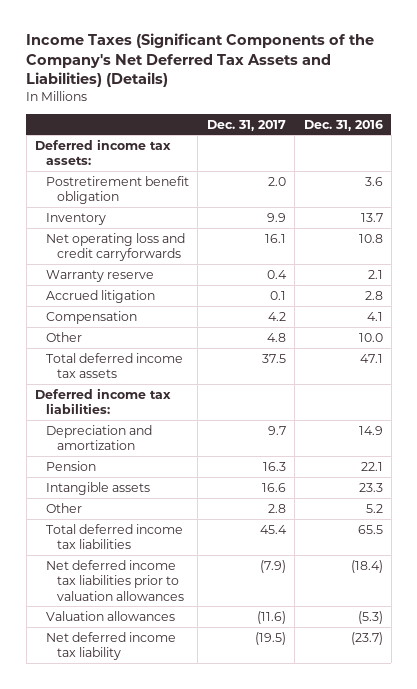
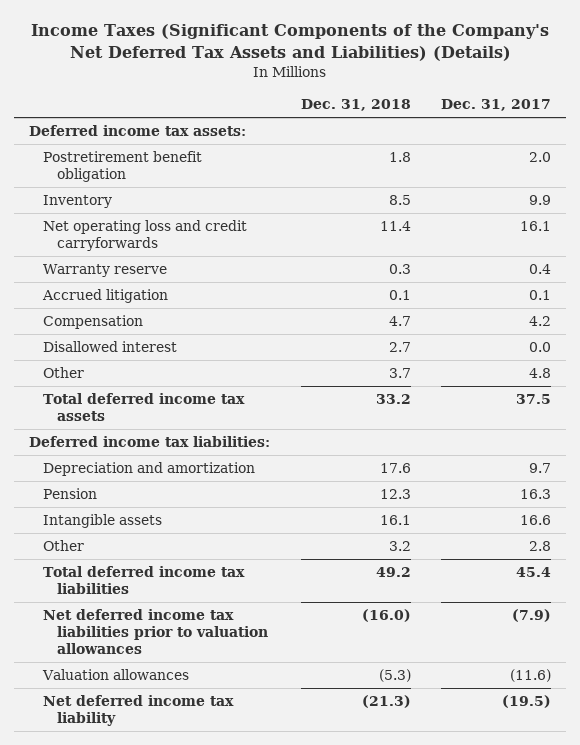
[303,119,383,131] Dec. 31, 2016 -> none
none -> [300,99,411,112] Dec. 31, 2018
none -> [43,341,178,353] Disallowed interest

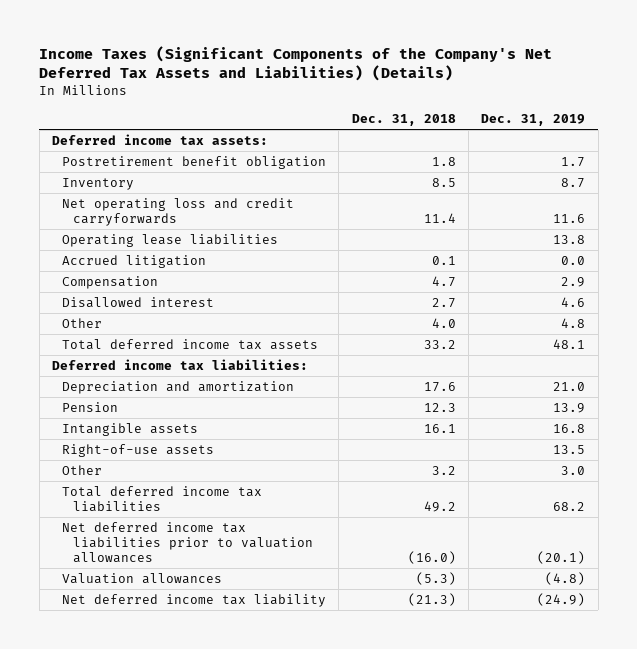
[440,99,551,112] Dec. 31, 2017 -> none
none -> [481,113,586,126] Dec. 31, 2019
[43,264,168,278] Warranty reserve -> none
none -> [62,233,279,247] Operating lease liabilities
[388,368,411,379] 3.7 -> [431,317,456,328] 4.0
none -> [62,443,215,457] Right-of-use assets

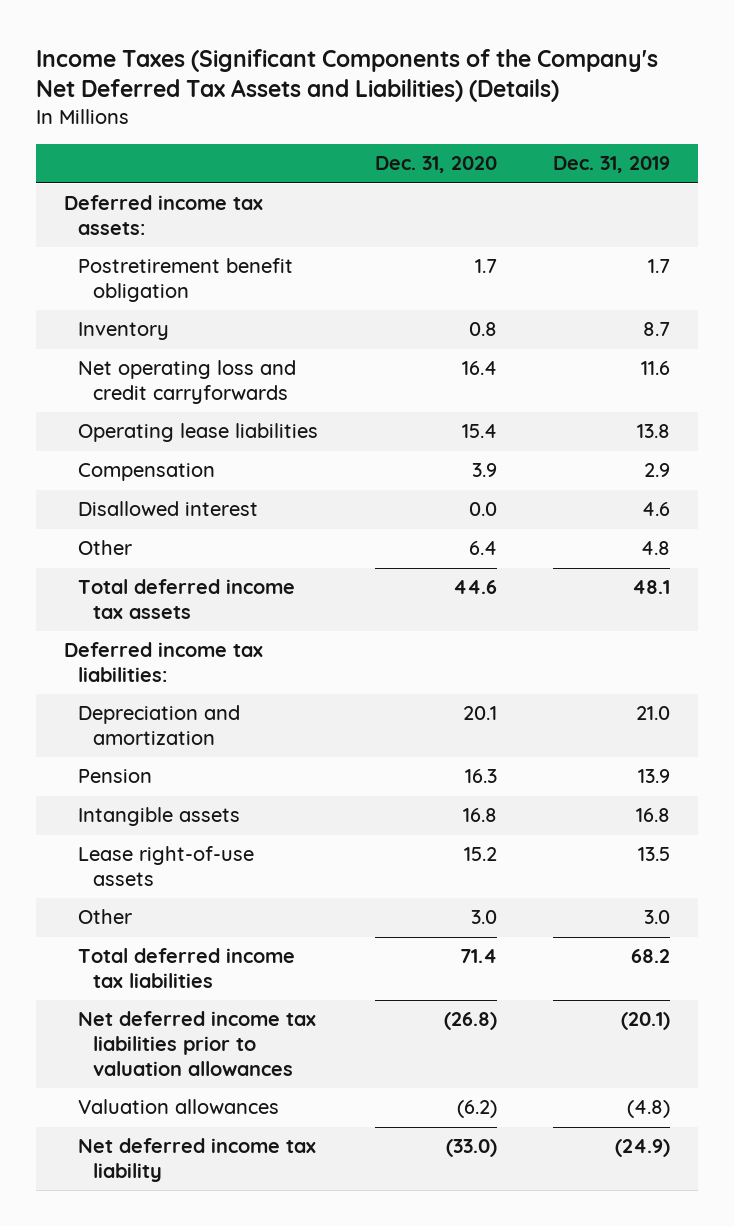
[351,113,456,126] Dec. 31, 2018 -> none
none -> [374,156,497,174] Dec. 31, 2020
[62,254,207,268] Accrued litigation -> none
[62,443,215,457] Right-of-use assets -> [78,846,255,887] Lease right-of-use assets

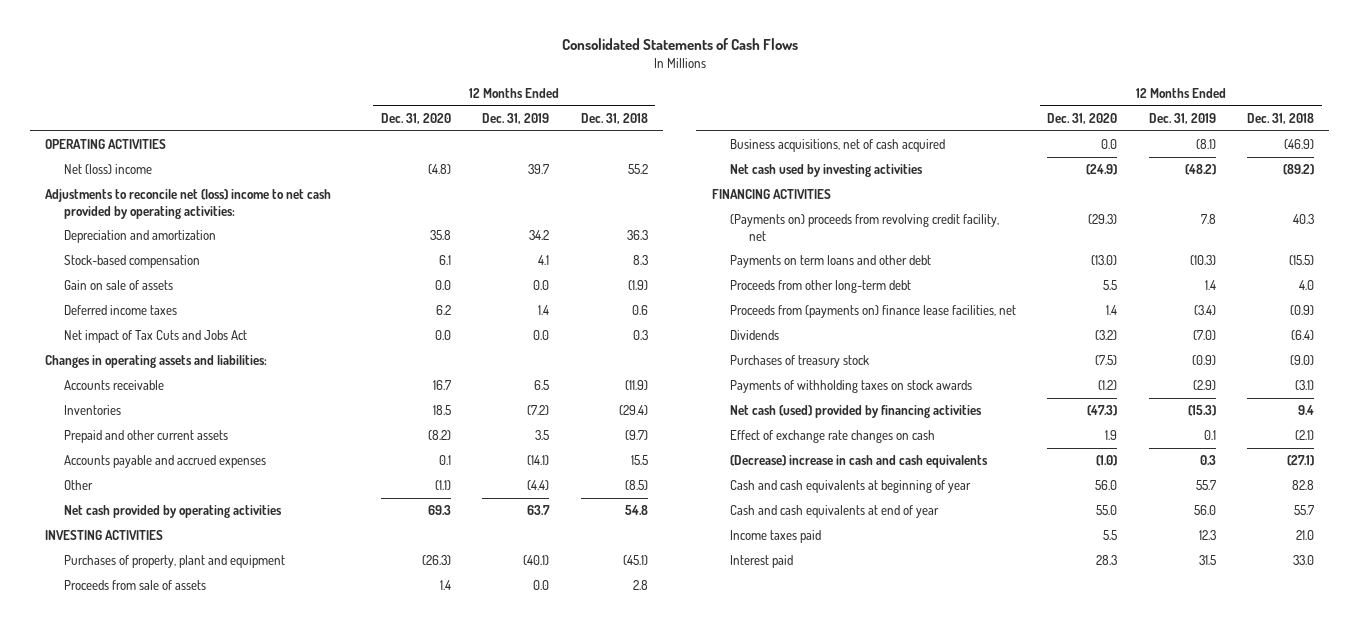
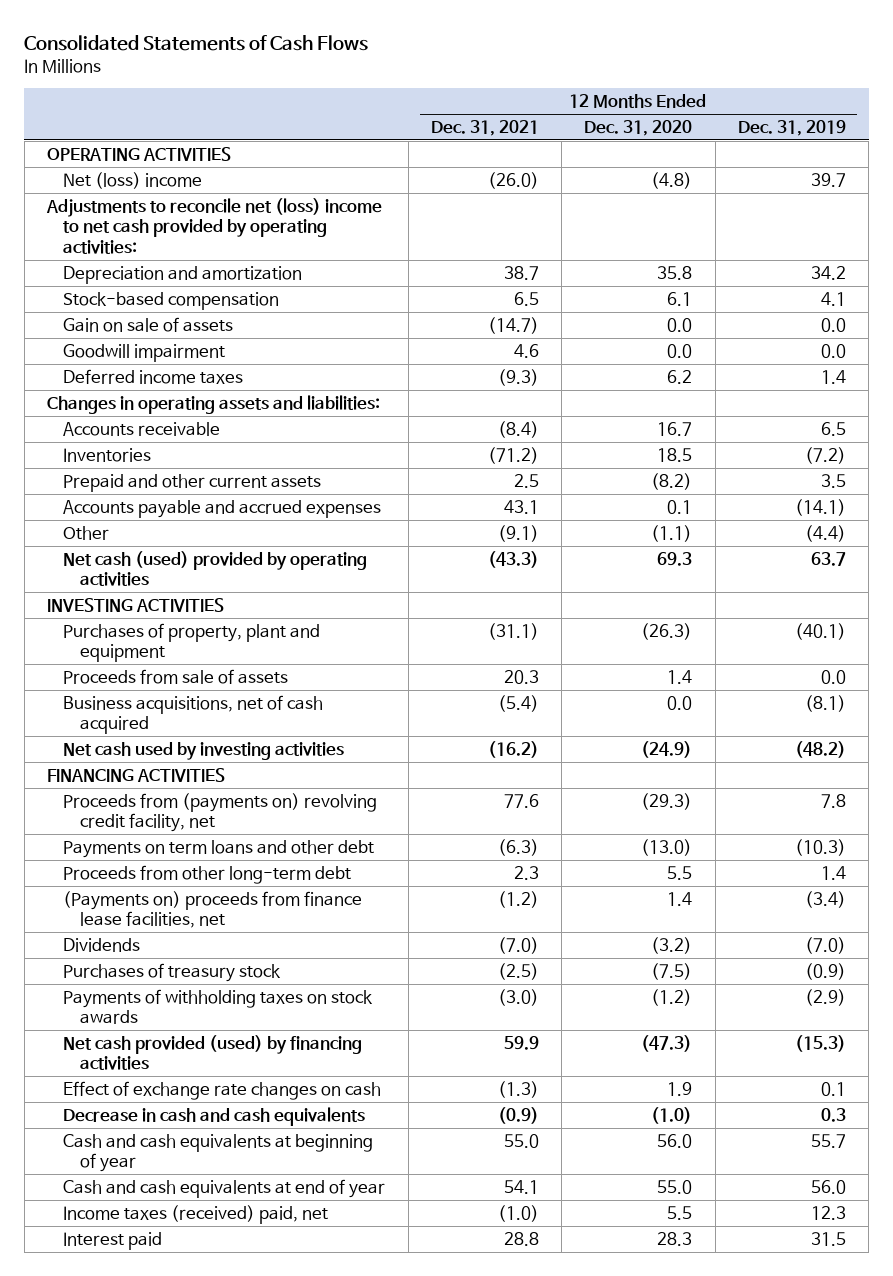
[580,113,648,125] Dec. 31, 2018 -> none
none -> [430,119,539,136] Dec. 31, 2021
none -> [63,343,226,362] Goodwill impairment
[64,330,248,344] Net impact of Tax Cuts and Jobs Act -> none
[64,505,283,519] Net cash provided by operating activities -> [63,550,368,587] Net cash (used) provided by operating activities
[730,214,1000,241] (Payments on) proceeds from revolving credit facility, net -> [63,792,378,833] Proceeds from (payments on) revolving credit facility, net
[730,305,1017,319] Proceeds from (payments on) finance lease facilities, net -> [63,890,363,929] (Payments on) proceeds from finance lease facilities, net
[730,405,983,419] Net cash (used) provided by financing activities -> [63,1034,363,1071] Net cash provided (used) by financing activities
[730,455,989,469] (Decrease) increase in cash and cash equivalents -> [63,1106,366,1126] Decrease in cash and cash equivalents
[730,530,822,544] Income taxes paid -> [63,1204,329,1224] Income taxes (received) paid, net

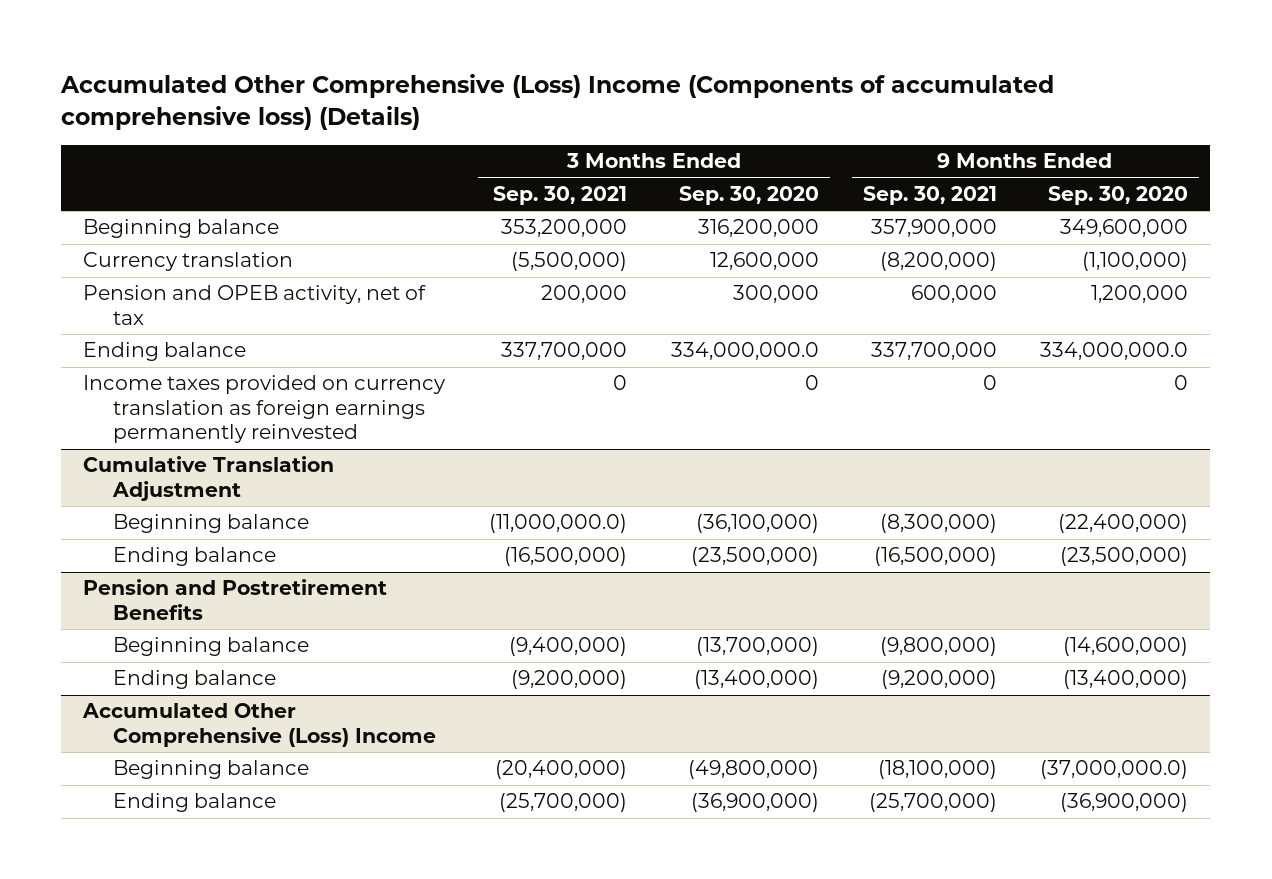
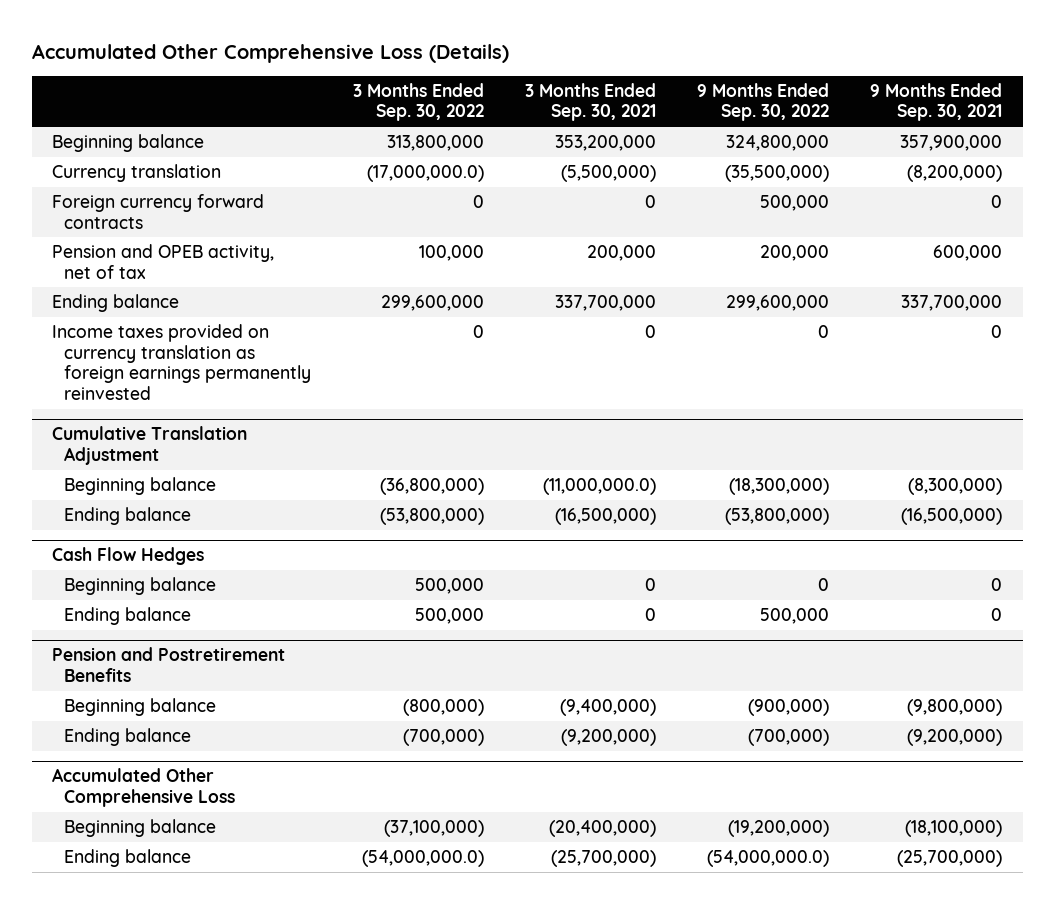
[60,74,1055,130] Accumulated Other Comprehensive (Loss) Income (Components of accumulated comprehensive loss) (Details) -> [31,43,509,63] Accumulated Other Comprehensive Loss (Details)
[678,186,819,206] Sep. 30, 2020 -> none
[1048,186,1189,206] Sep. 30, 2020 -> none
none -> [352,82,484,122] 3 Months Ended Sep. 30, 2022
none -> [697,82,830,122] 9 Months Ended Sep. 30, 2022
none -> [52,193,265,229] Foreign currency forward contracts
none -> [52,547,205,566] Cash Flow Hedges
none -> [64,576,217,595] Beginning balance
none -> [64,606,192,625] Ending balance
[82,703,436,747] Accumulated Other Comprehensive (Loss) Income -> [52,768,236,808] Accumulated Other Comprehensive Loss

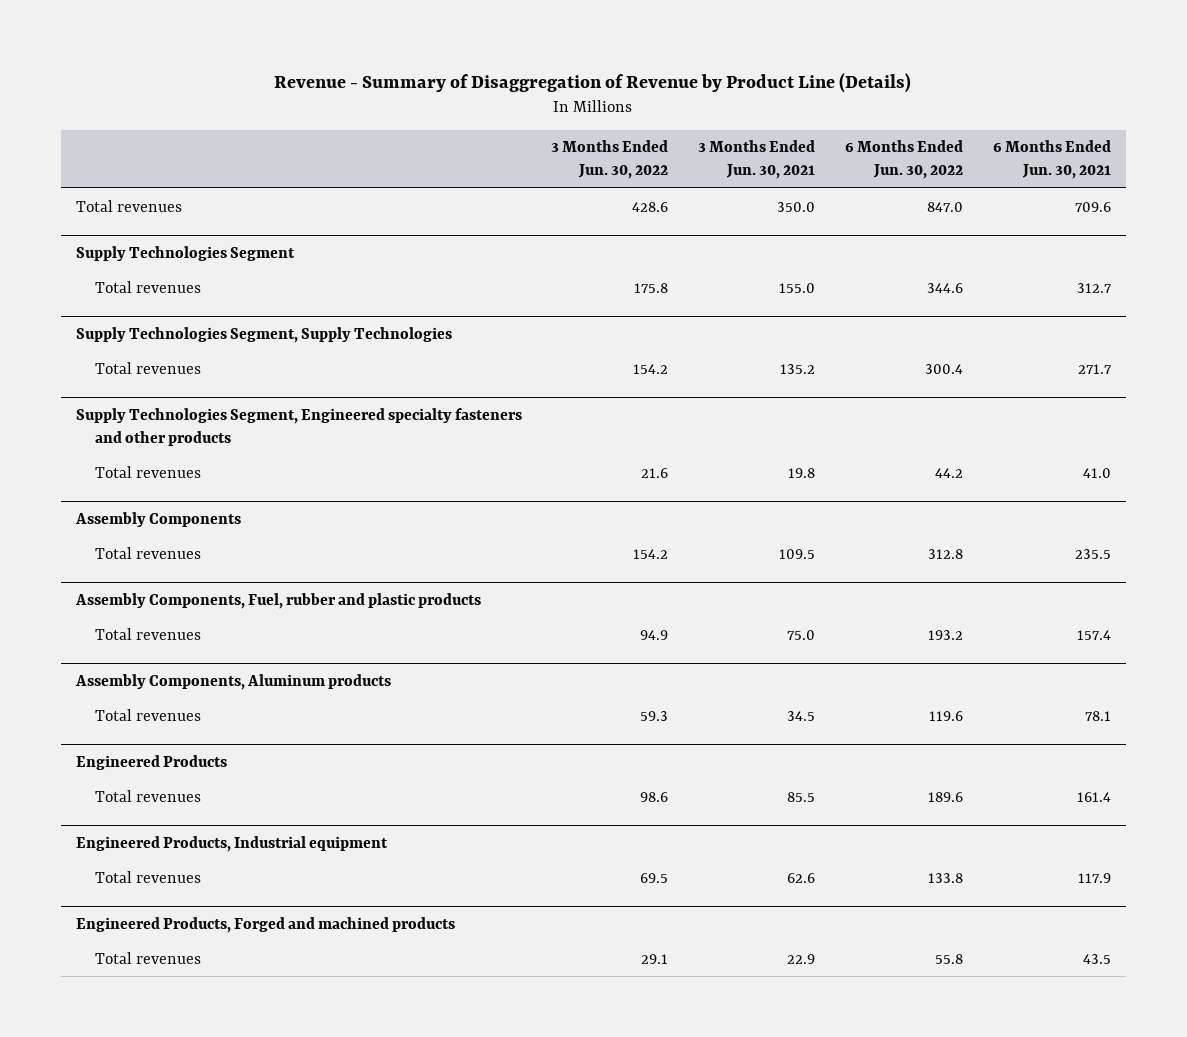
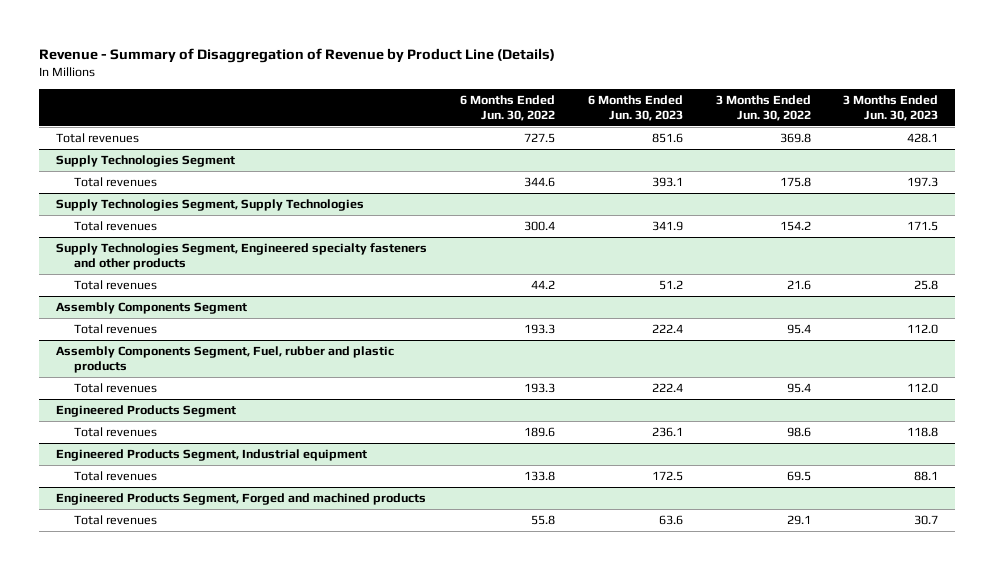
[698,140,816,180] 3 Months Ended Jun. 30, 2021 -> none
[993,140,1112,180] 6 Months Ended Jun. 30, 2021 -> none
none -> [587,95,683,121] 6 Months Ended Jun. 30, 2023
none -> [843,95,939,121] 3 Months Ended Jun. 30, 2023
[632,201,669,212] 428.6 -> [779,133,811,144] 369.8
[927,201,964,212] 847.0 -> [523,133,555,144] 727.5
[74,674,391,691] Assembly Components, Aluminum products -> none
[95,708,202,721] Total revenues -> none
[74,512,241,528] Assembly Components -> [55,302,247,315] Assembly Components Segment
[633,548,669,559] 154.2 -> [786,324,811,335] 95.4
[928,548,964,559] 312.8 -> [523,324,555,335] 193.3
[74,593,481,610] Assembly Components, Fuel, rubber and plastic products -> [55,346,394,374] Assembly Components Segment, Fuel, rubber and plastic products
[640,629,669,640] 94.9 -> [786,383,811,394] 95.4
[928,629,964,640] 193.2 -> [523,383,555,394] 193.3
[75,755,227,771] Engineered Products -> [55,405,236,418] Engineered Products Segment
[75,836,388,853] Engineered Products, Industrial equipment -> [55,449,367,462] Engineered Products Segment, Industrial equipment
[75,917,455,934] Engineered Products, Forged and machined products -> [55,493,426,506] Engineered Products Segment, Forged and machined products

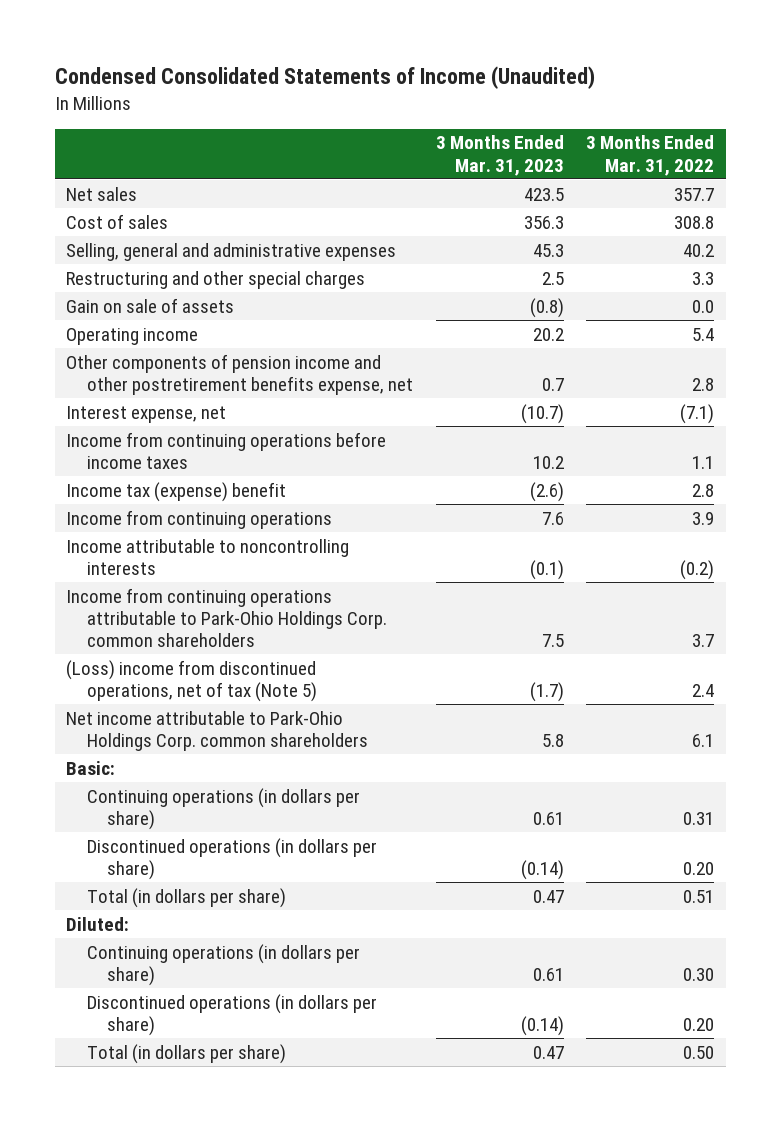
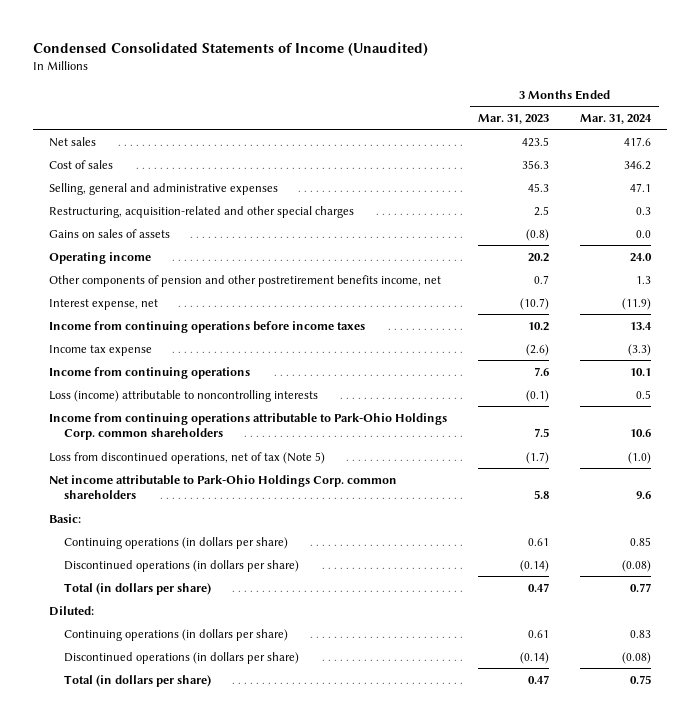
[586,135,715,176] 3 Months Ended Mar. 31, 2022 -> none
none -> [580,113,653,124] Mar. 31, 2024
[66,270,366,289] Restructuring and other special charges -> [49,205,355,218] Restructuring, acquisition-related and other special charges
[66,297,235,313] Gain on sale of assets -> [49,228,171,238] Gains on sales of assets
[66,353,413,395] Other components of pension income and other postretirement benefits expense, net -> [49,274,442,287] Other components of pension and other postretirement benefits income, net
[66,481,287,502] Income tax (expense) benefit -> [49,344,153,356] Income tax expense
[66,538,350,575] Income attributable to noncontrolling interests -> [49,389,319,402] Loss (income) attributable to noncontrolling interests
[66,659,317,702] (Loss) income from discontinued operations, net of tax (Note 5) -> [49,451,326,464] Loss from discontinued operations, net of tax (Note 5)

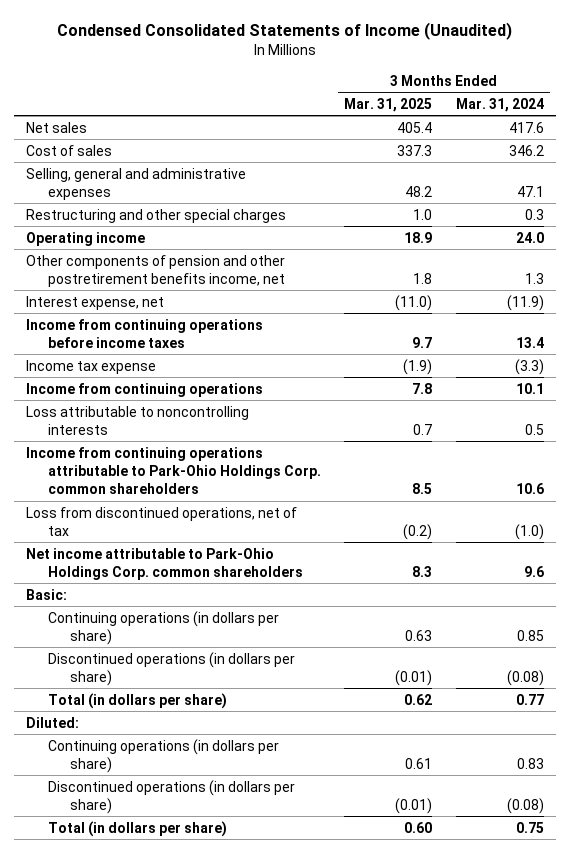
[478,113,550,124] Mar. 31, 2023 -> none
none -> [344,97,433,112] Mar. 31, 2025
[49,228,171,238] Gains on sales of assets -> none
[49,205,355,218] Restructuring, acquisition-related and other special charges -> [26,208,287,223] Restructuring and other special charges
[49,389,319,402] Loss (income) attributable to noncontrolling interests -> [26,405,250,435] Loss attributable to noncontrolling interests
[49,451,326,464] Loss from discontinued operations, net of tax (Note 5) -> [26,506,298,536] Loss from discontinued operations, net of tax

